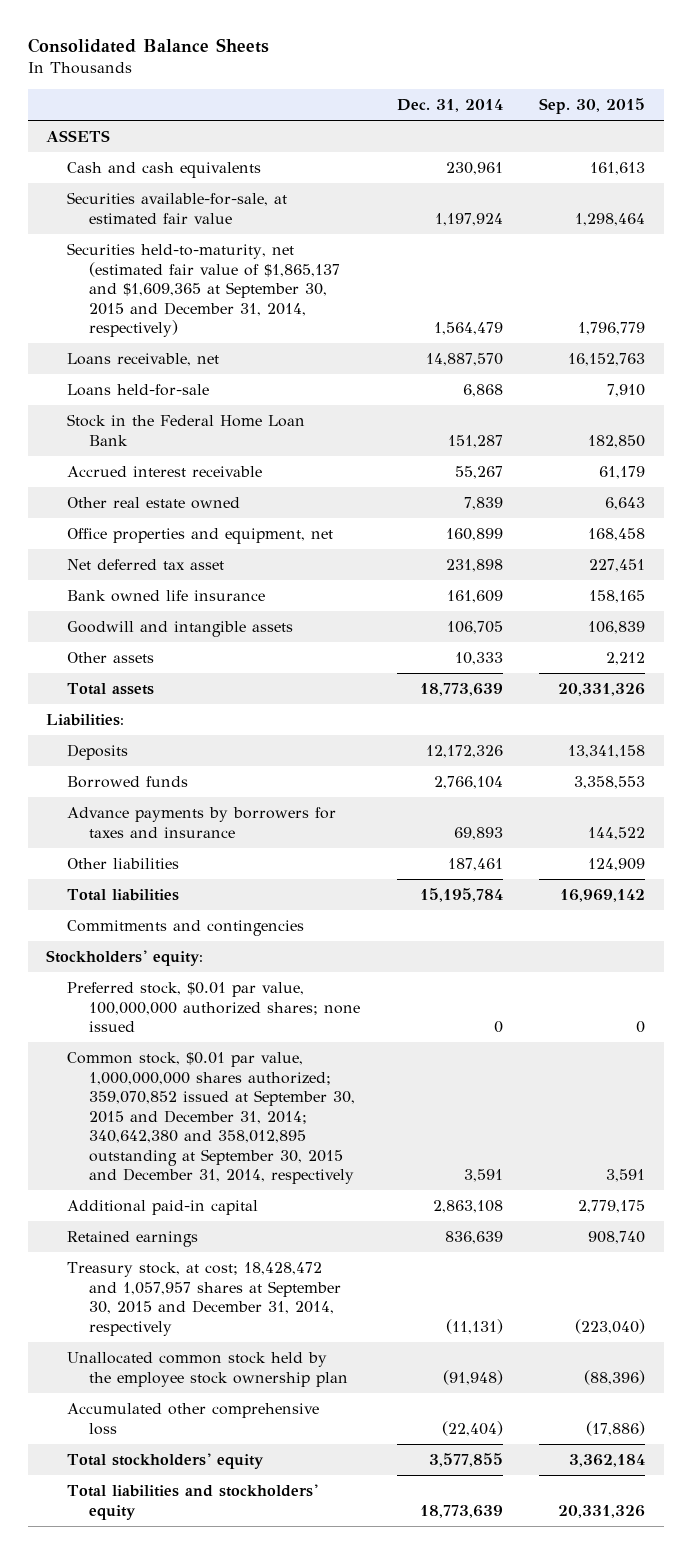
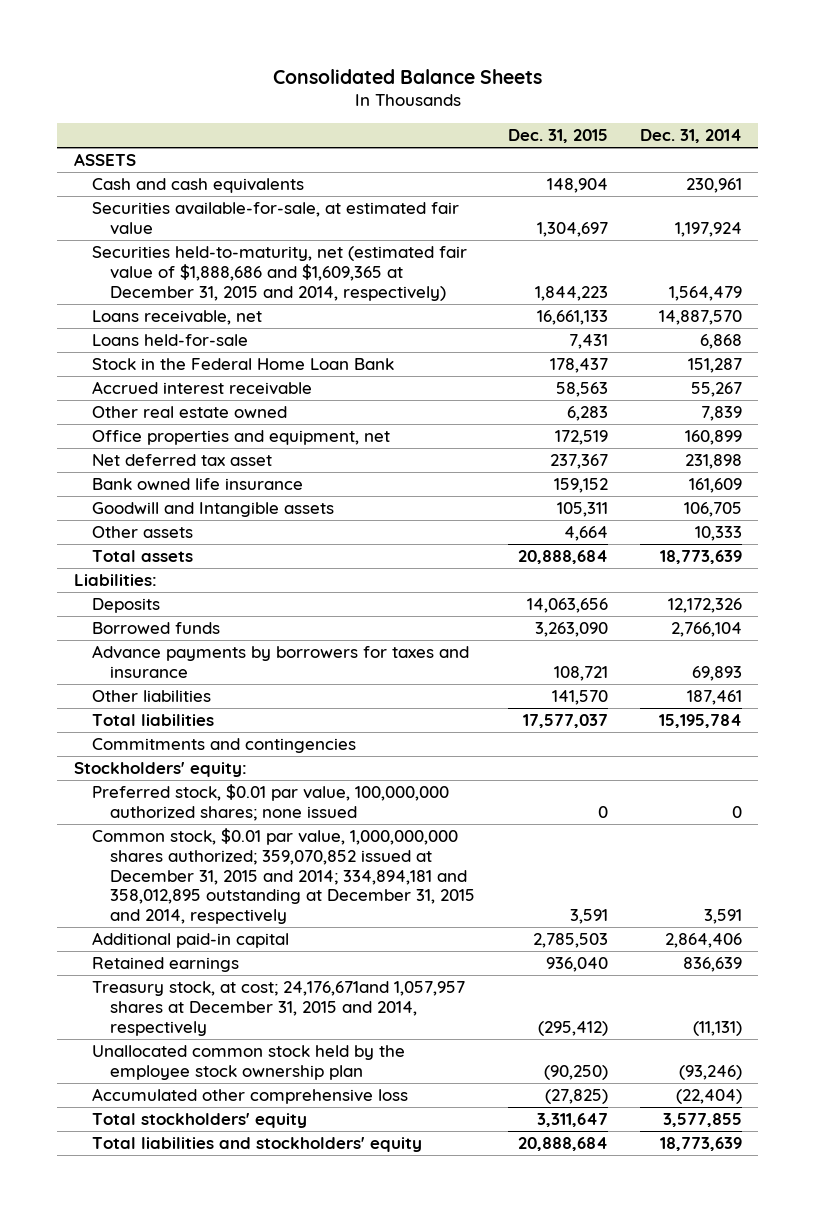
[539,98,646,115] Sep. 30, 2015 -> none
none -> [507,129,608,144] Dec. 31, 2015
[67,242,340,338] Securities held-to-maturity, net (estimated fair value of $1,865,137 and $1,609,365 at September 30, 2015 and December 31, 2014, respectively) -> [91,245,467,301] Securities held-to-maturity, net (estimated fair value of $1,888,686 and $1,609,365 at December 31, 2015 and 2014, respectively)
[67,620,294,637] Goodwill and intangible assets -> [91,501,334,517] Goodwill and Intangible assets
[67,1051,355,1185] Common stock, $0.01 par value, 1,000,000,000 shares authorized; 359,070,852 issued at September 30, 2015 and December 31, 2014; 340,642,380 and 358,012,895 outstanding at September 30, 2015 and December 31, 2014, respectively -> [91,827,476,925] Common stock, $0.01 par value, 1,000,000,000 shares authorized; 359,070,852 issued at December 31, 2015 and 2014; 334,894,181 and 358,012,895 outstanding at December 31, 2015 and 2014, respectively
[432,1199,503,1213] 2,863,108 -> [665,932,743,948] 2,864,406
[67,1261,341,1336] Treasury stock, at cost; 18,428,472 and 1,057,957 shares at September 30, 2015 and December 31, 2014, respectively -> [91,980,465,1036] Treasury stock, at cost; 24,176,671and 1,057,957 shares at December 31, 2015 and 2014, respectively
[442,1369,503,1385] (91,948) -> [679,1064,743,1080] (93,246)

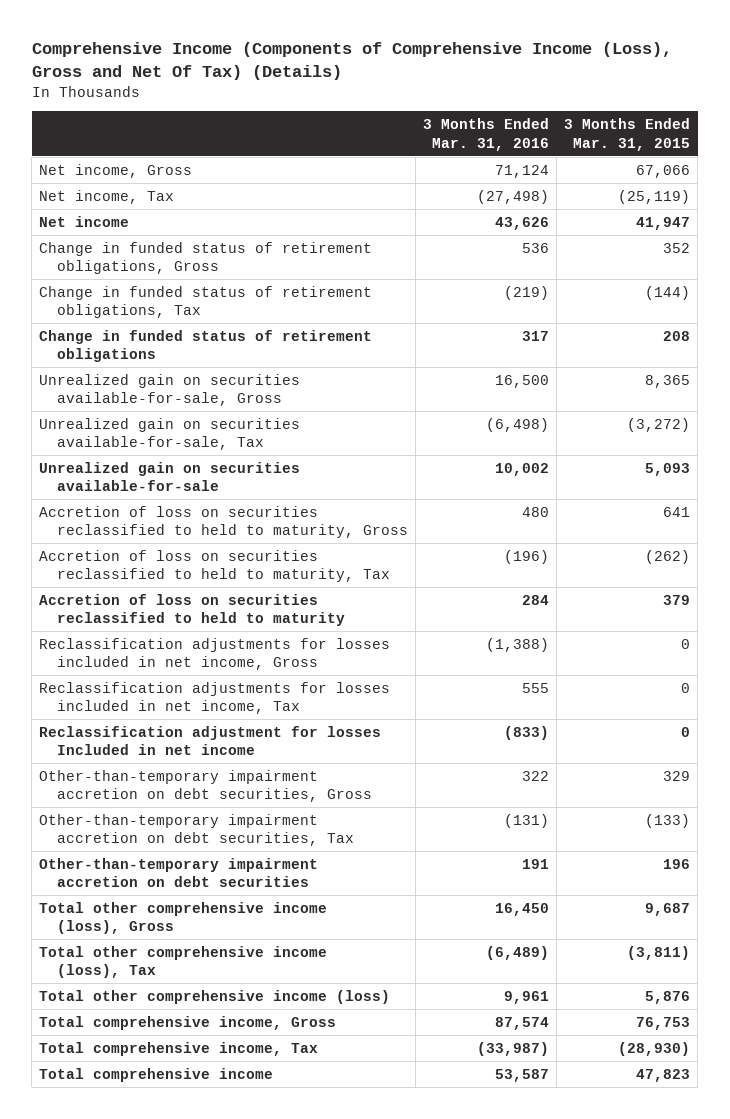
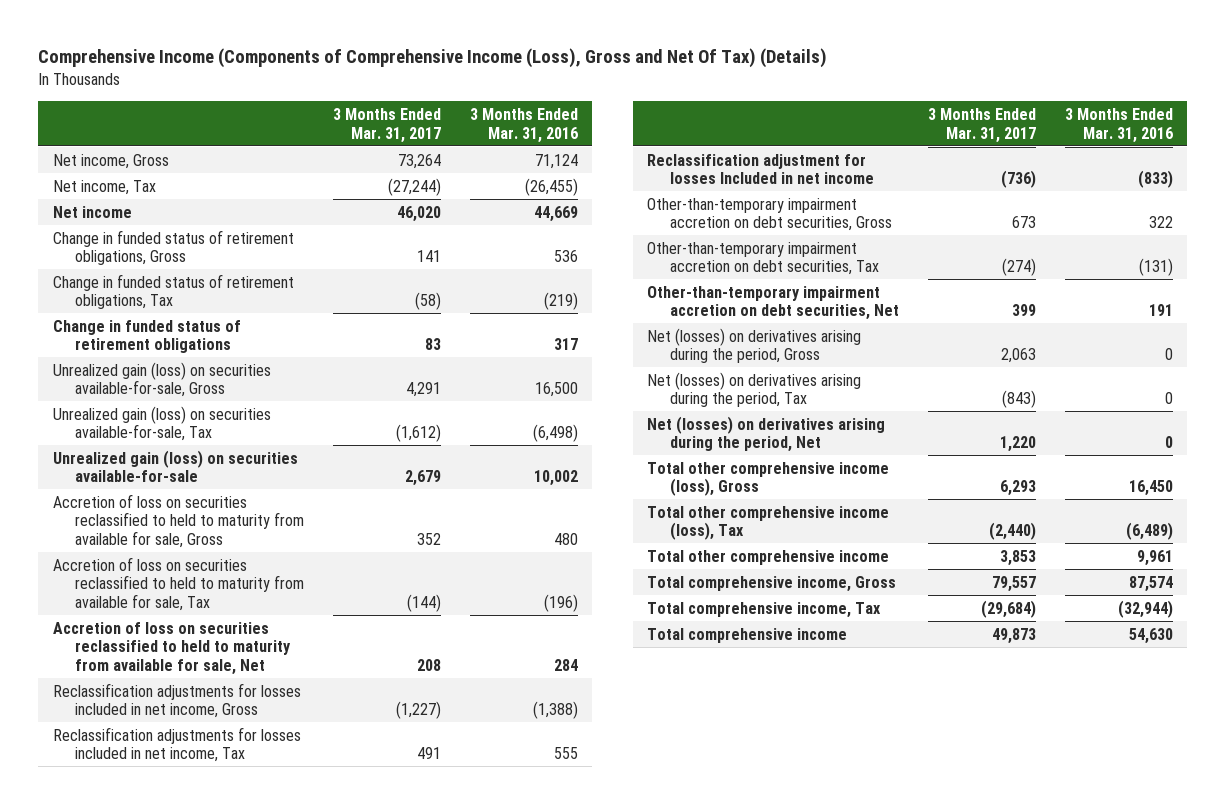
[564,118,691,151] 3 Months Ended Mar. 31, 2015 -> none
none -> [333,108,442,143] 3 Months Ended Mar. 31, 2017
[477,189,550,204] (27,498) -> [525,177,579,196] (26,455)
[495,216,550,230] 43,626 -> [534,205,579,222] 44,669
[39,373,301,407] Unrealized gain on securities available-for-sale, Gross -> [52,361,271,398] Unrealized gain (loss) on securities available-for-sale, Gross
[39,417,301,451] Unrealized gain on securities available-for-sale, Tax -> [52,405,271,442] Unrealized gain (loss) on securities available-for-sale, Tax
[39,461,301,492] Unrealized gain on securities available-for-sale -> [52,449,298,483] Unrealized gain (loss) on securities available-for-sale
[39,505,409,539] Accretion of loss on securities reclassified to held to maturity, Gross -> [52,493,305,548] Accretion of loss on securities reclassified to held to maturity from available for sale, Gross
[39,549,391,583] Accretion of loss on securities reclassified to held to maturity, Tax -> [52,556,305,611] Accretion of loss on securities reclassified to held to maturity from available for sale, Tax
[39,593,346,627] Accretion of loss on securities reclassified to held to maturity -> [52,621,292,675] Accretion of loss on securities reclassified to held to maturity from available for sale, Net
[39,857,319,888] Other-than-temporary impairment accretion on debt securities -> [647,285,899,321] Other-than-temporary impairment accretion on debt securities, Net
none -> [647,327,862,364] Net (losses) on derivatives arising during the period, Gross
none -> [647,371,862,408] Net (losses) on derivatives arising during the period, Tax
none -> [647,415,886,453] Net (losses) on derivatives arising during the period, Net
[39,989,391,1004] Total other comprehensive income (loss) -> [647,549,890,565] Total other comprehensive income
[477,1041,550,1056] (33,987) -> [1117,599,1173,618] (32,944)
[495,1068,550,1082] 53,587 -> [1128,627,1173,644] 54,630

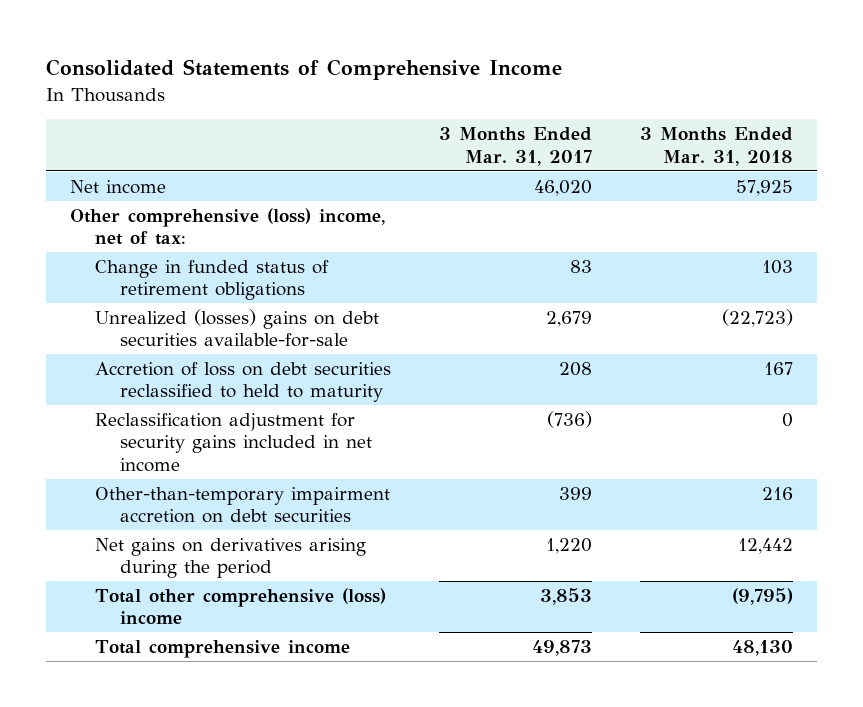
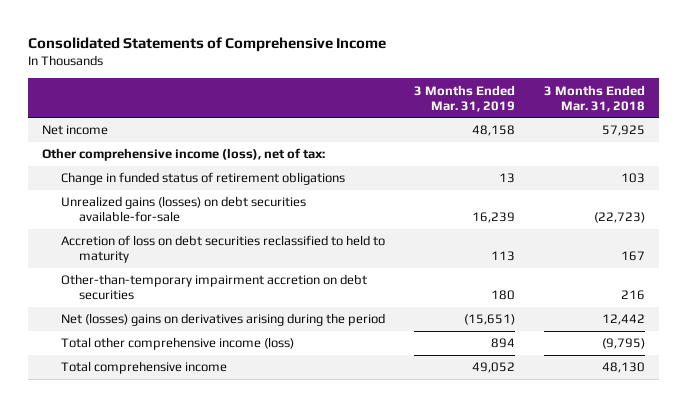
[438,127,592,166] 3 Months Ended Mar. 31, 2017 -> none
none -> [413,84,515,112] 3 Months Ended Mar. 31, 2019
[69,207,385,246] Other comprehensive (loss) income, net of tax: -> [42,148,326,162] Other comprehensive income (loss), net of tax:
[95,308,380,348] Unrealized (losses) gains on debt securities available-for-sale -> [60,196,306,223] Unrealized gains (losses) on debt securities available-for-sale
[95,412,373,472] Reclassification adjustment for security gains included in net income -> none
[95,537,367,579] Net gains on derivatives arising during the period -> [60,313,385,327] Net (losses) gains on derivatives arising during the period
[95,587,387,625] Total other comprehensive (loss) income -> [60,337,294,351] Total other comprehensive income (loss)

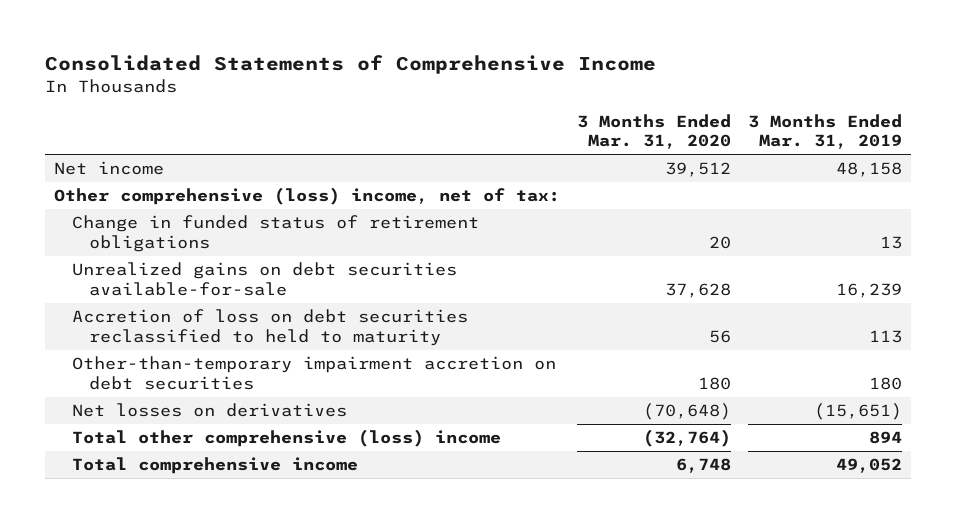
[543,84,645,112] 3 Months Ended Mar. 31, 2018 -> none
none -> [577,113,732,150] 3 Months Ended Mar. 31, 2020
[42,148,326,162] Other comprehensive income (loss), net of tax: -> [53,187,560,206] Other comprehensive (loss) income, net of tax:
[60,196,306,223] Unrealized gains (losses) on debt securities available-for-sale -> [71,262,457,296] Unrealized gains on debt securities available-for-sale
[60,313,385,327] Net (losses) gains on derivatives arising during the period -> [71,403,347,418] Net losses on derivatives
[60,337,294,351] Total other comprehensive income (loss) -> [71,429,501,448] Total other comprehensive (loss) income

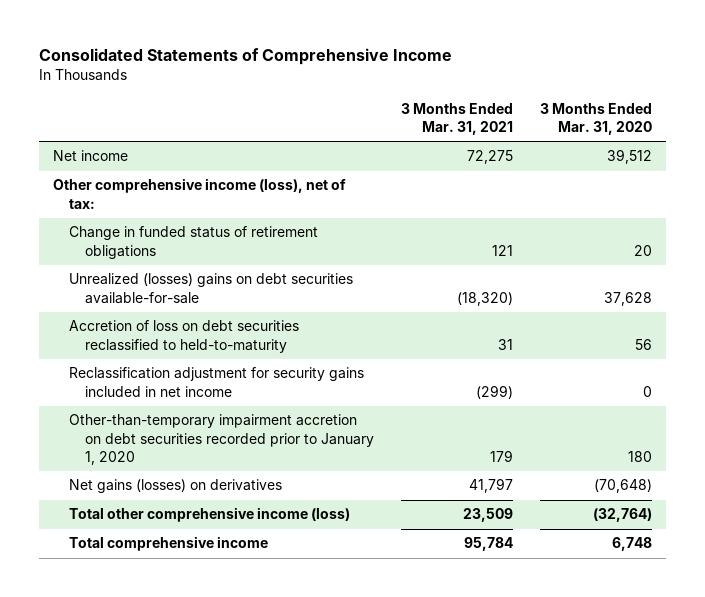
[748,113,903,150] 3 Months Ended Mar. 31, 2019 -> none
none -> [401,102,514,135] 3 Months Ended Mar. 31, 2021
[53,187,560,206] Other comprehensive (loss) income, net of tax: -> [52,178,346,209] Other comprehensive income (loss), net of tax:
[71,262,457,296] Unrealized gains on debt securities available-for-sale -> [68,273,353,304] Unrealized (losses) gains on debt securities available-for-sale
[71,309,468,346] Accretion of loss on debt securities reclassified to held to maturity -> [68,320,299,353] Accretion of loss on debt securities reclassified to held-to-maturity
none -> [68,367,364,397] Reclassification adjustment for security gains included in net income
[71,356,556,390] Other-than-temporary impairment accretion on debt securities -> [68,414,375,465] Other-than-temporary impairment accretion on debt securities recorded prior to January 1, 2020
[71,403,347,418] Net losses on derivatives -> [68,479,282,494] Net gains (losses) on derivatives
[71,429,501,448] Total other comprehensive (loss) income -> [68,507,350,523] Total other comprehensive income (loss)

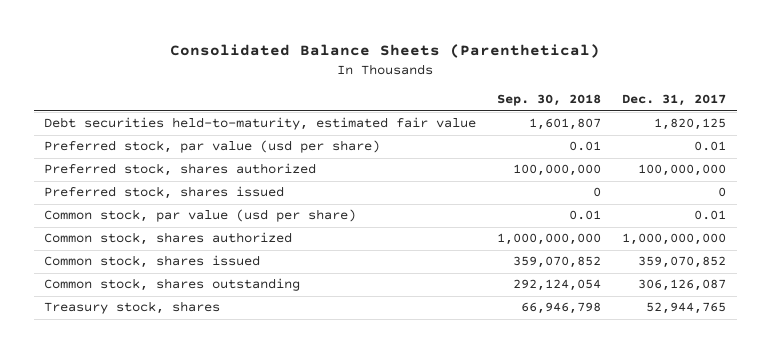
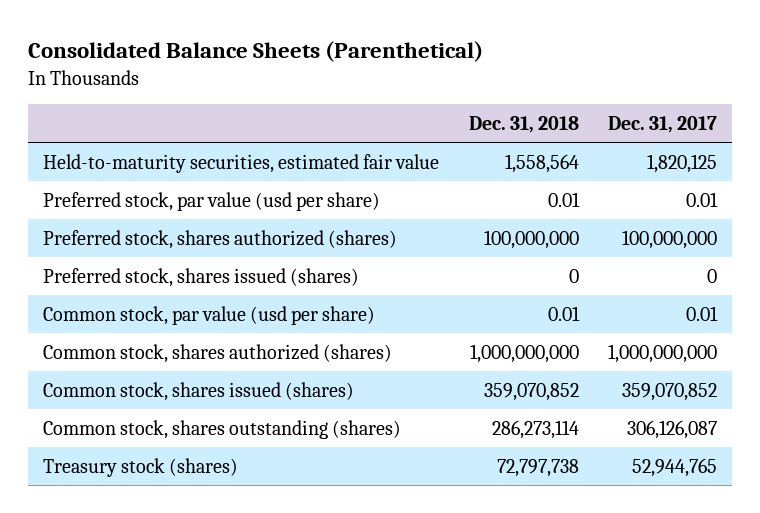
[497,94,602,107] Sep. 30, 2018 -> none
none -> [468,115,579,133] Dec. 31, 2018
[44,117,477,131] Debt securities held-to-maturity, estimated fair value -> [42,153,439,173] Held-to-maturity securities, estimated fair value
[44,163,317,177] Preferred stock, shares authorized -> [42,229,397,249] Preferred stock, shares authorized (shares)
[44,186,285,200] Preferred stock, shares issued -> [42,267,359,287] Preferred stock, shares issued (shares)
[44,232,293,246] Common stock, shares authorized -> [42,343,392,363] Common stock, shares authorized (shares)
[44,255,261,269] Common stock, shares issued -> [42,381,354,401] Common stock, shares issued (shares)
[44,278,301,292] Common stock, shares outstanding -> [42,419,401,439] Common stock, shares outstanding (shares)
[44,301,221,315] Treasury stock, shares -> [42,457,238,477] Treasury stock (shares)

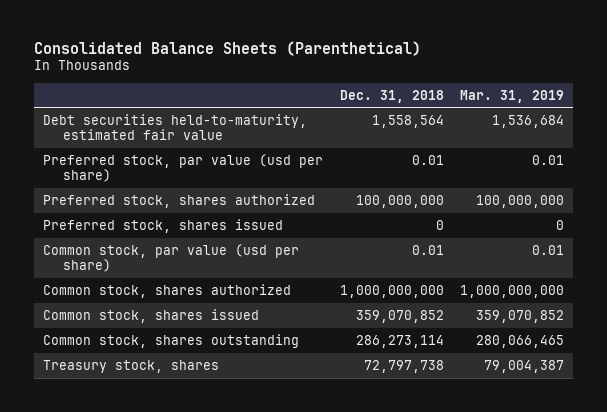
[608,115,718,133] Dec. 31, 2017 -> none
none -> [460,89,565,103] Mar. 31, 2019
[42,153,439,173] Held-to-maturity securities, estimated fair value -> [42,113,307,141] Debt securities held-to-maturity, estimated fair value
[42,229,397,249] Preferred stock, shares authorized (shares) -> [42,193,315,208] Preferred stock, shares authorized
[42,267,359,287] Preferred stock, shares issued (shares) -> [42,218,283,233] Preferred stock, shares issued
[42,343,392,363] Common stock, shares authorized (shares) -> [42,283,291,298] Common stock, shares authorized
[42,381,354,401] Common stock, shares issued (shares) -> [42,308,259,323] Common stock, shares issued
[42,419,401,439] Common stock, shares outstanding (shares) -> [42,333,299,348] Common stock, shares outstanding
[42,457,238,477] Treasury stock (shares) -> [42,359,219,373] Treasury stock, shares

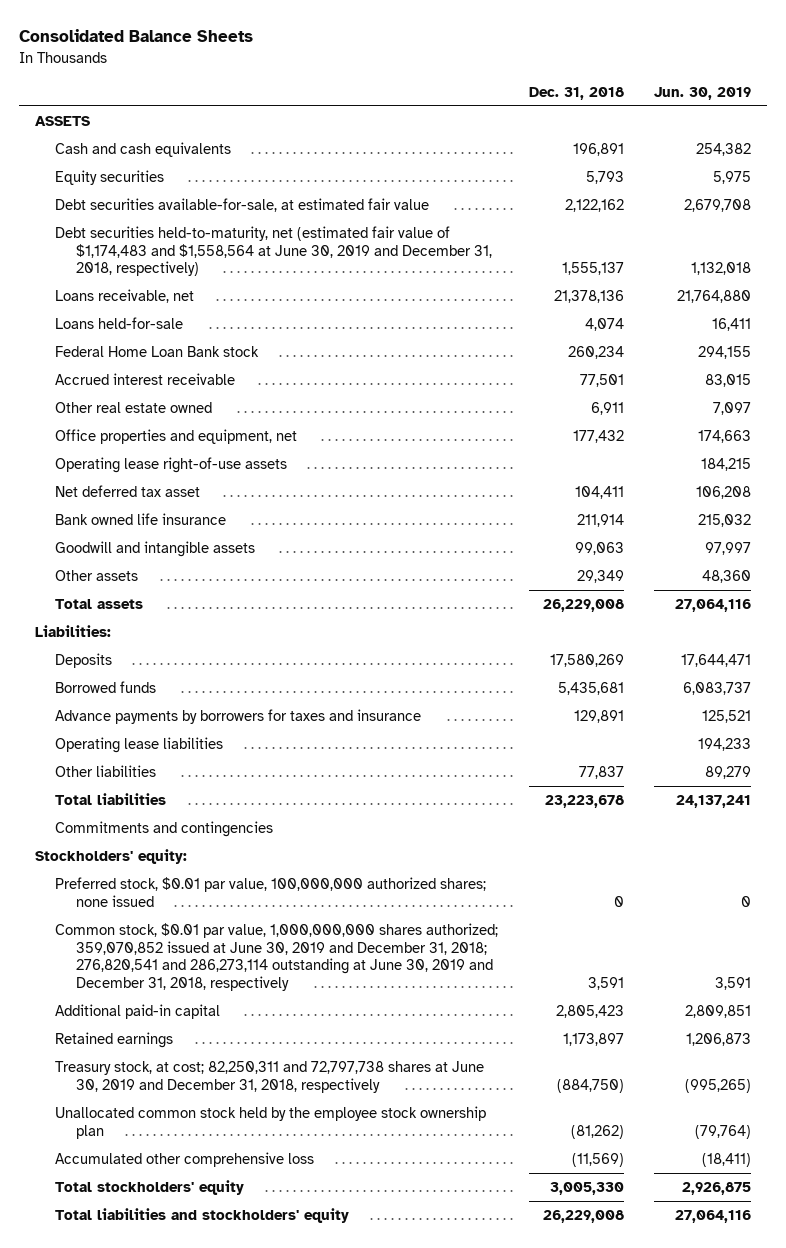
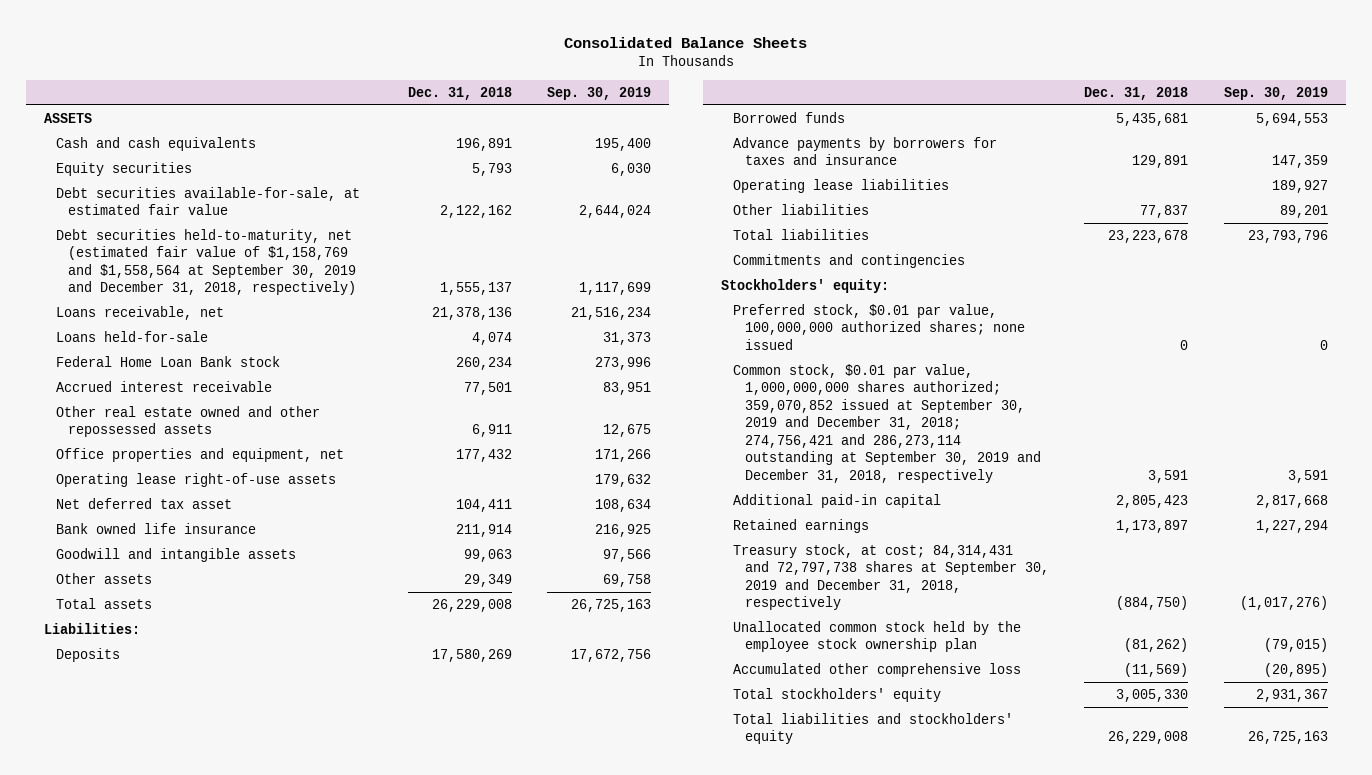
[654,86,752,100] Jun. 30, 2019 -> none
none -> [547,86,652,100] Sep. 30, 2019
[55,226,492,277] Debt securities held-to-maturity, net (estimated fair value of $1,174,483 and $1,558,564 at June 30, 2019 and December 31, 2018, respectively) -> [56,228,357,296] Debt securities held-to-maturity, net (estimated fair value of $1,158,769 and $1,558,564 at September 30, 2019 and December 31, 2018, respectively)
[55,402,213,414] Other real estate owned -> [56,405,321,438] Other real estate owned and other repossessed assets
[55,923,499,991] Common stock, $0.01 par value, 1,000,000,000 shares authorized; 359,070,852 issued at June 30, 2019 and December 31, 2018; 276,820,541 and 286,273,114 outstanding at June 30, 2019 and December 31, 2018, respectively -> [732,363,1041,483] Common stock, $0.01 par value, 1,000,000,000 shares authorized; 359,070,852 issued at September 30, 2019 and December 31, 2018; 274,756,421 and 286,273,114 outstanding at September 30, 2019 and December 31, 2018, respectively
[55,1061,485,1093] Treasury stock, at cost; 82,250,311 and 72,797,738 shares at June 30, 2019 and December 31, 2018, respectively -> [732,543,1049,611] Treasury stock, at cost; 84,314,431 and 72,797,738 shares at September 30, 2019 and December 31, 2018, respectively

